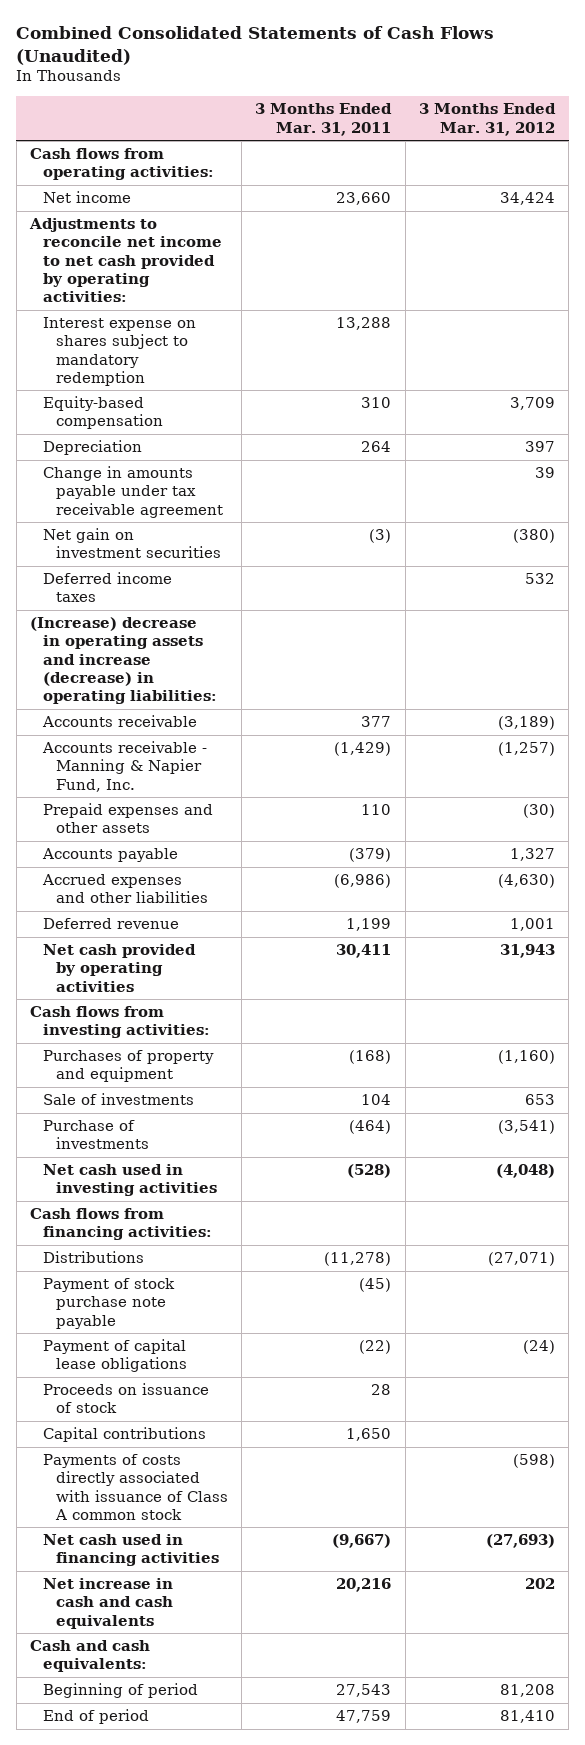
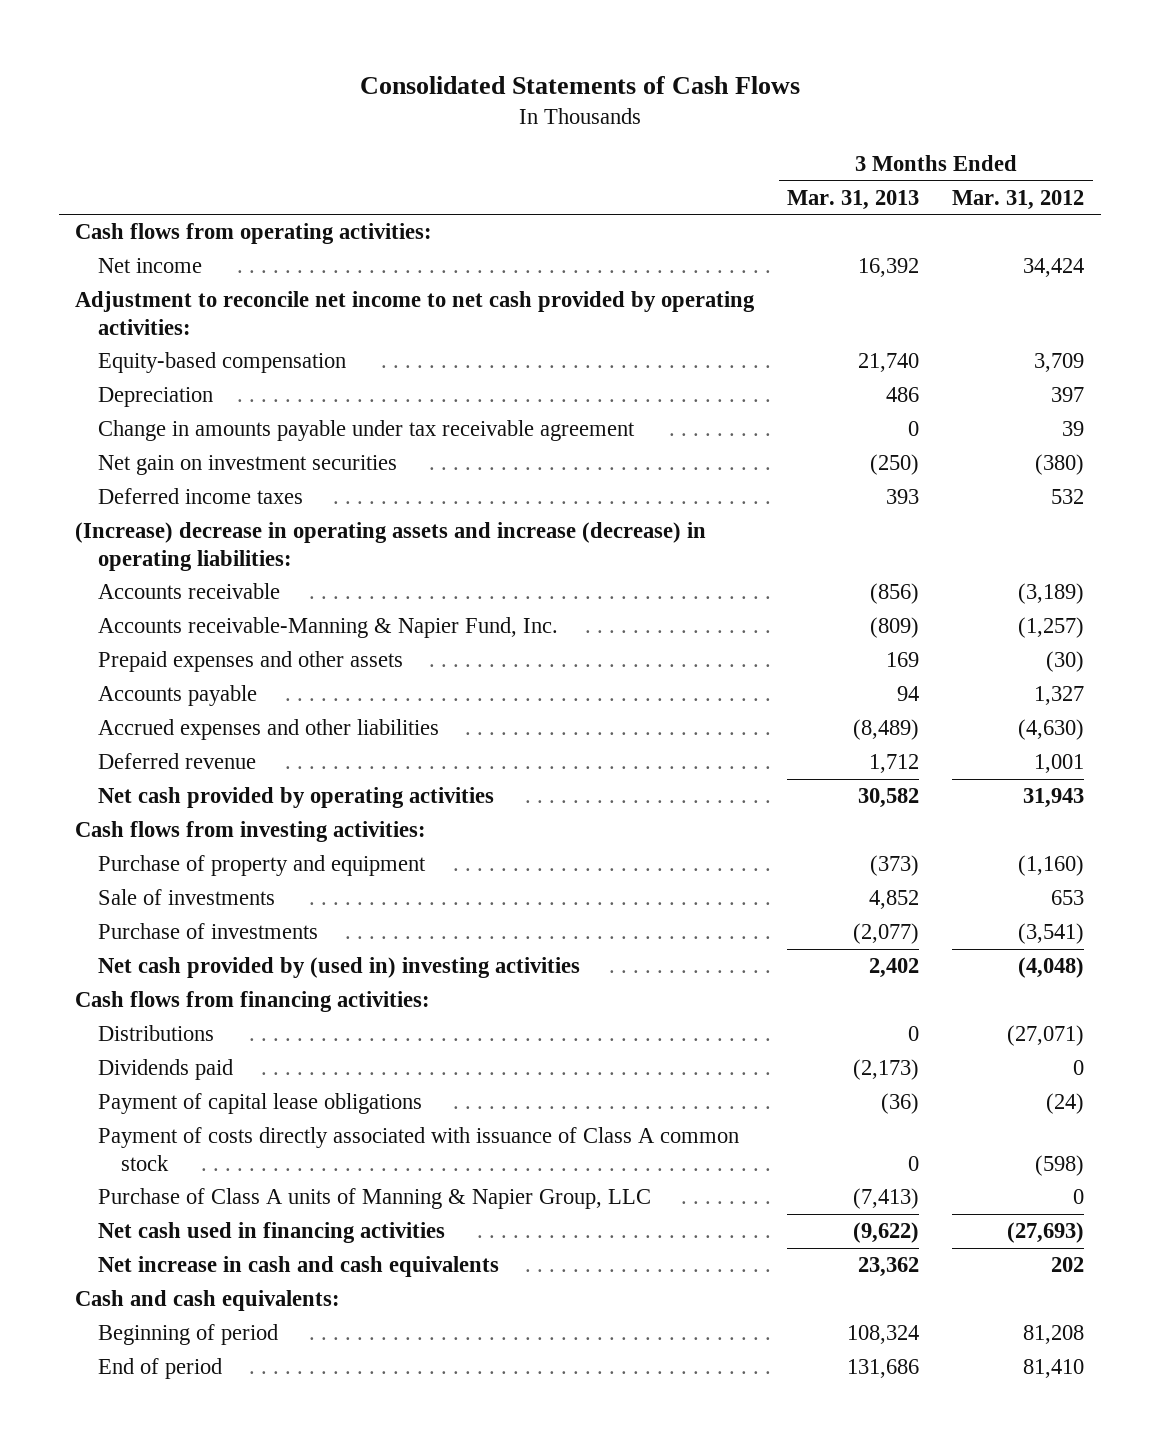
[16,26,495,65] Combined Consolidated Statements of Cash Flows (Unaudited) -> [359,75,800,94] Consolidated Statements of Cash Flows
[255,103,393,136] 3 Months Ended Mar. 31, 2011 -> none
none -> [787,189,920,210] Mar. 31, 2013
[42,317,196,386] Interest expense on shares subject to mandatory redemption -> none
[29,218,222,303] Adjustments to reconcile net income to net cash provided by operating activities: -> [75,291,756,335] Adjustment to reconcile net income to net cash provided by operating activities:
[41,741,207,792] Accounts receivable - Manning & Napier Fund, Inc. -> [98,617,559,639] Accounts receivable-Manning & Napier Fund, Inc.
[42,1050,214,1083] Purchases of property and equipment -> [98,855,427,877] Purchase of property and equipment
[42,1164,217,1197] Net cash used in investing activities -> [98,957,581,979] Net cash provided by (used in) investing activities
[42,1278,175,1329] Payment of stock purchase note payable -> none
none -> [98,1059,234,1081] Dividends paid
[42,1383,209,1414] Proceeds on issuance of stock -> none
[42,1427,206,1443] Capital contributions -> none
[42,1454,228,1520] Payments of costs directly associated with issuance of Class A common stock -> [98,1127,740,1171] Payment of costs directly associated with issuance of Class A common stock
none -> [98,1188,652,1210] Purchase of Class A units of Manning & Napier Group, LLC

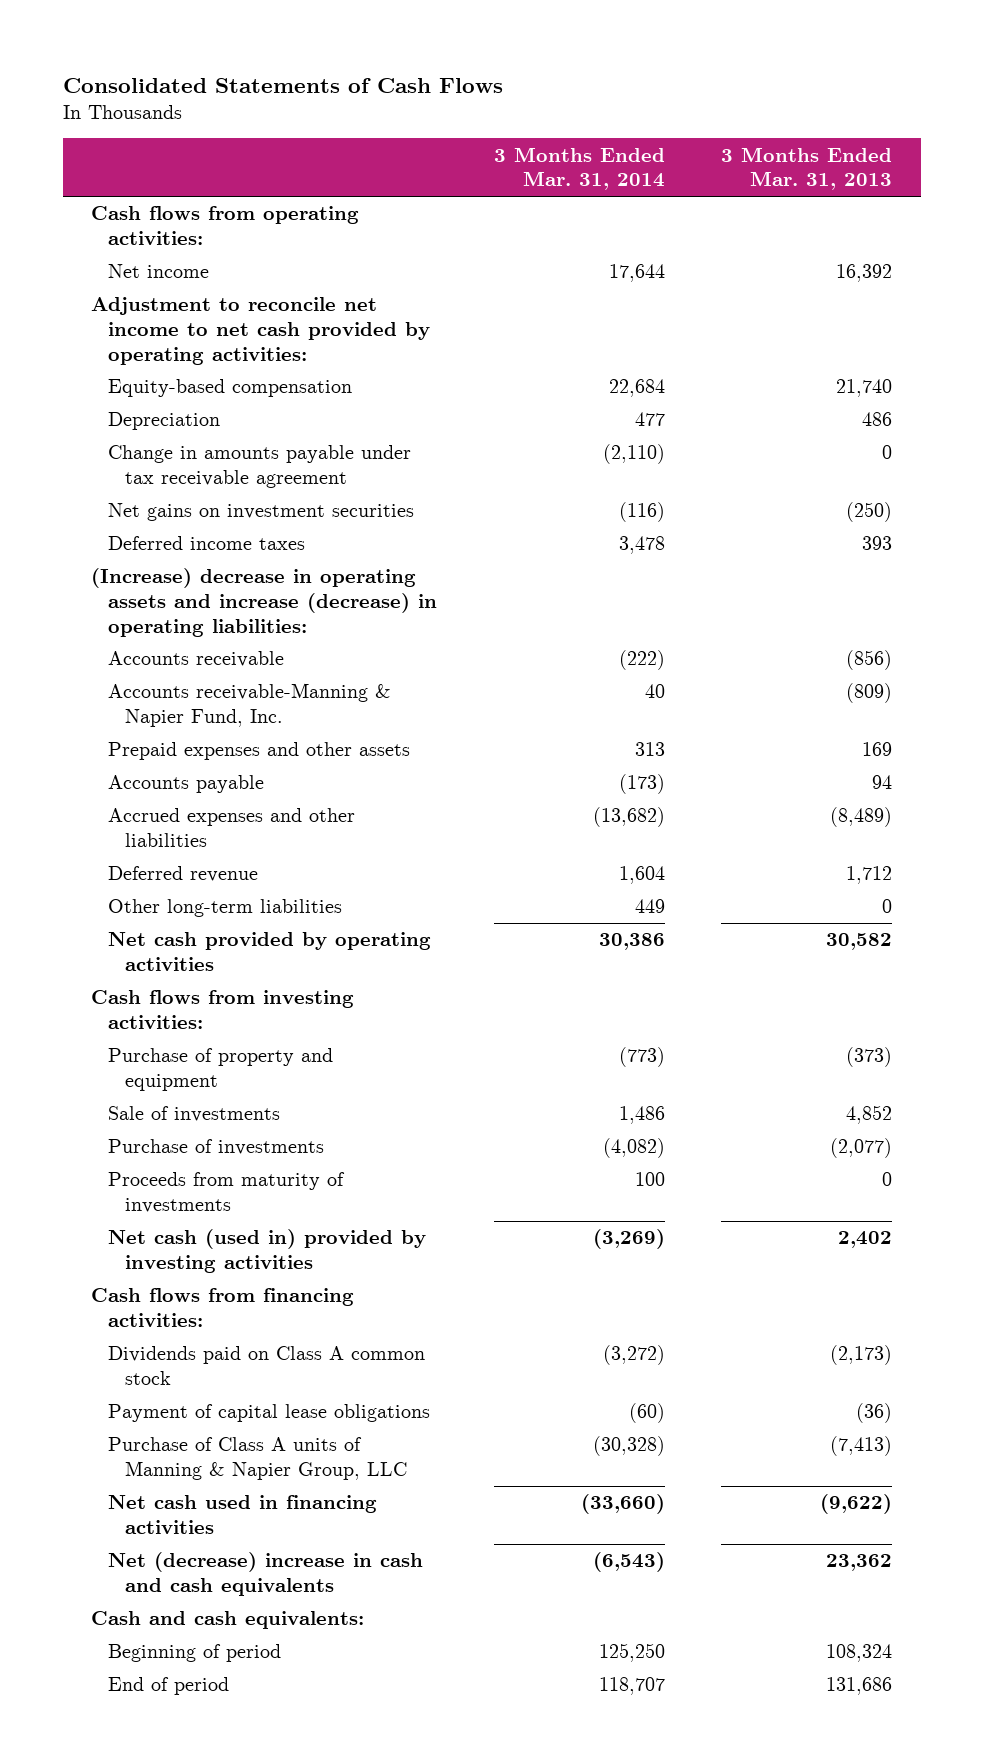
[952,189,1085,210] Mar. 31, 2012 -> none
none -> [493,146,665,191] 3 Months Ended Mar. 31, 2014
[98,455,398,476] Net gain on investment securities -> [108,503,415,522] Net gains on investment securities
none -> [108,899,343,918] Other long-term liabilities
none -> [108,1172,346,1213] Proceeds from maturity of investments
[98,957,581,979] Net cash provided by (used in) investing activities -> [108,1229,427,1273] Net cash (used in) provided by investing activities
[98,1025,215,1042] Distributions -> none
[98,1059,234,1081] Dividends paid -> [108,1346,426,1385] Dividends paid on Class A common stock
[98,1127,740,1171] Payment of costs directly associated with issuance of Class A common stock -> none
[98,1256,500,1278] Net increase in cash and cash equivalents -> [108,1552,424,1596] Net (decrease) increase in cash and cash equivalents

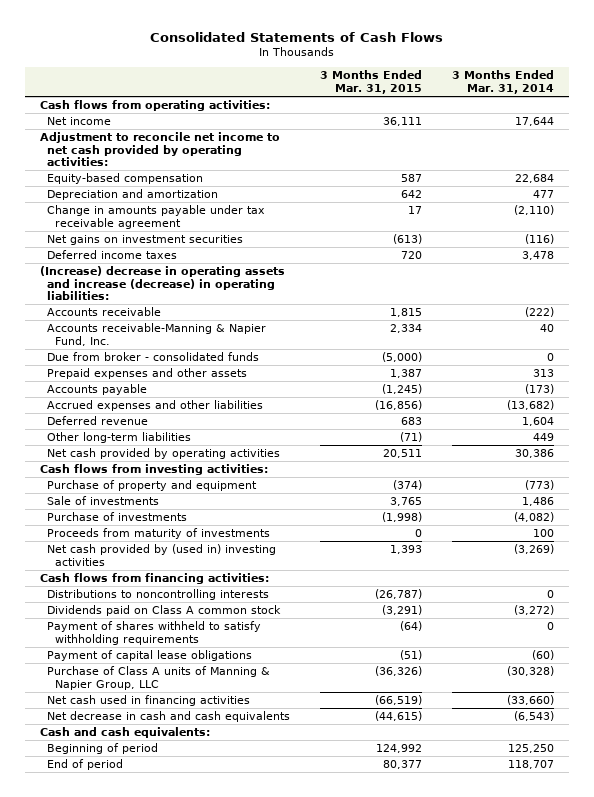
[721,146,893,191] 3 Months Ended Mar. 31, 2013 -> none
none -> [320,70,423,95] 3 Months Ended Mar. 31, 2015
[108,412,221,431] Depreciation -> [47,188,219,200] Depreciation and amortization
none -> [47,351,260,361] Due from broker - consolidated funds
[108,1229,427,1273] Net cash (used in) provided by investing activities -> [47,543,277,566] Net cash provided by (used in) investing activities
none -> [47,588,270,600] Distributions to noncontrolling interests
none -> [47,620,262,645] Payment of shares withheld to satisfy withholding requirements
[108,1552,424,1596] Net (decrease) increase in cash and cash equivalents -> [47,710,291,722] Net decrease in cash and cash equivalents

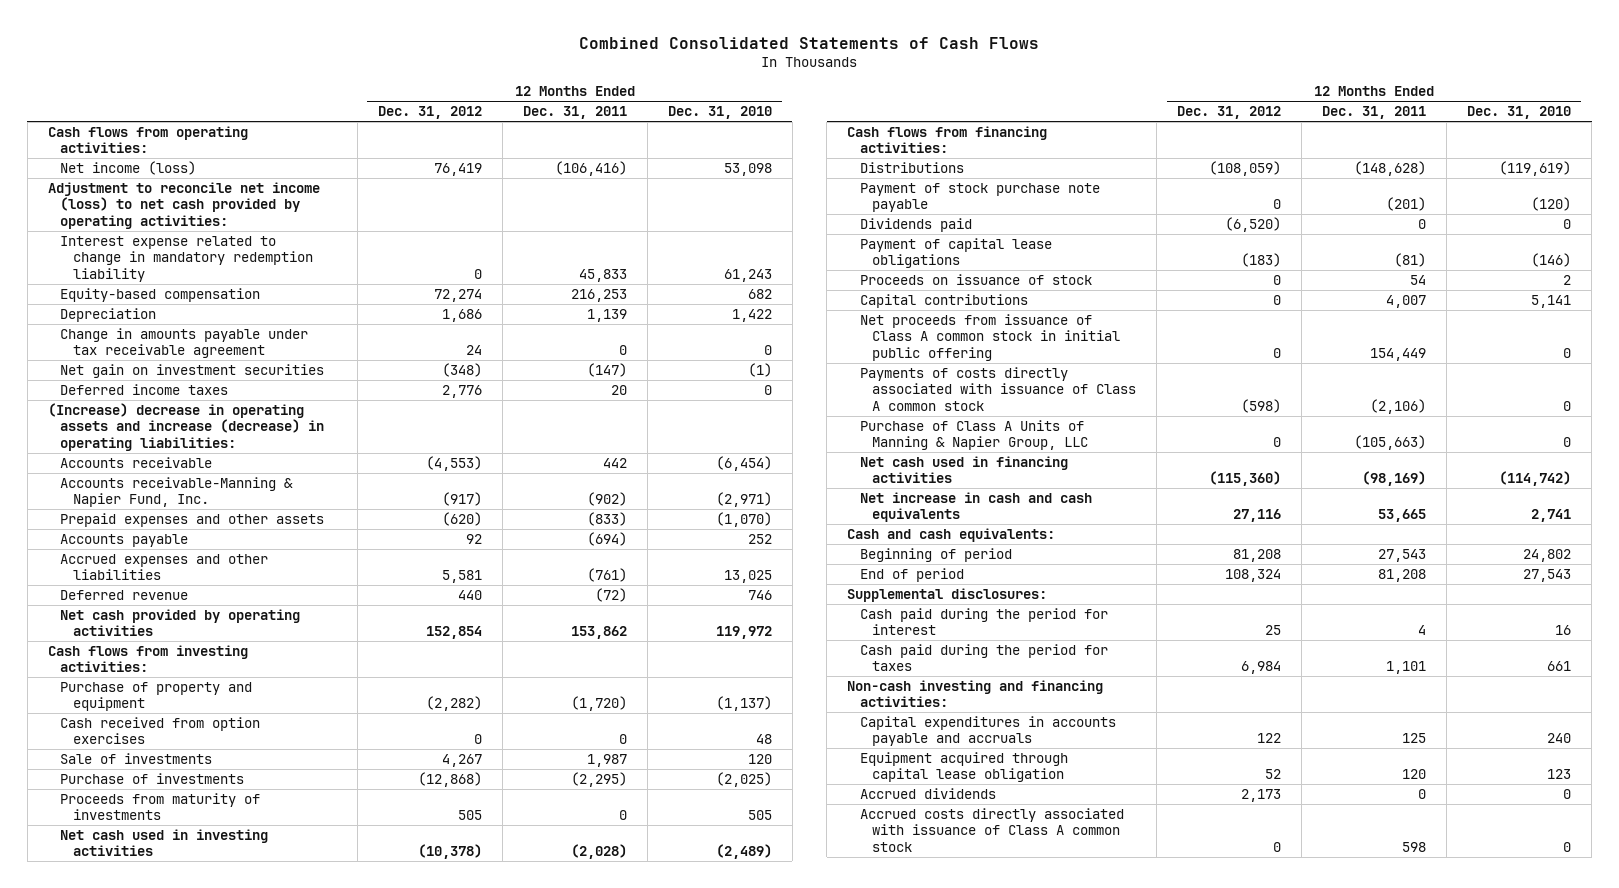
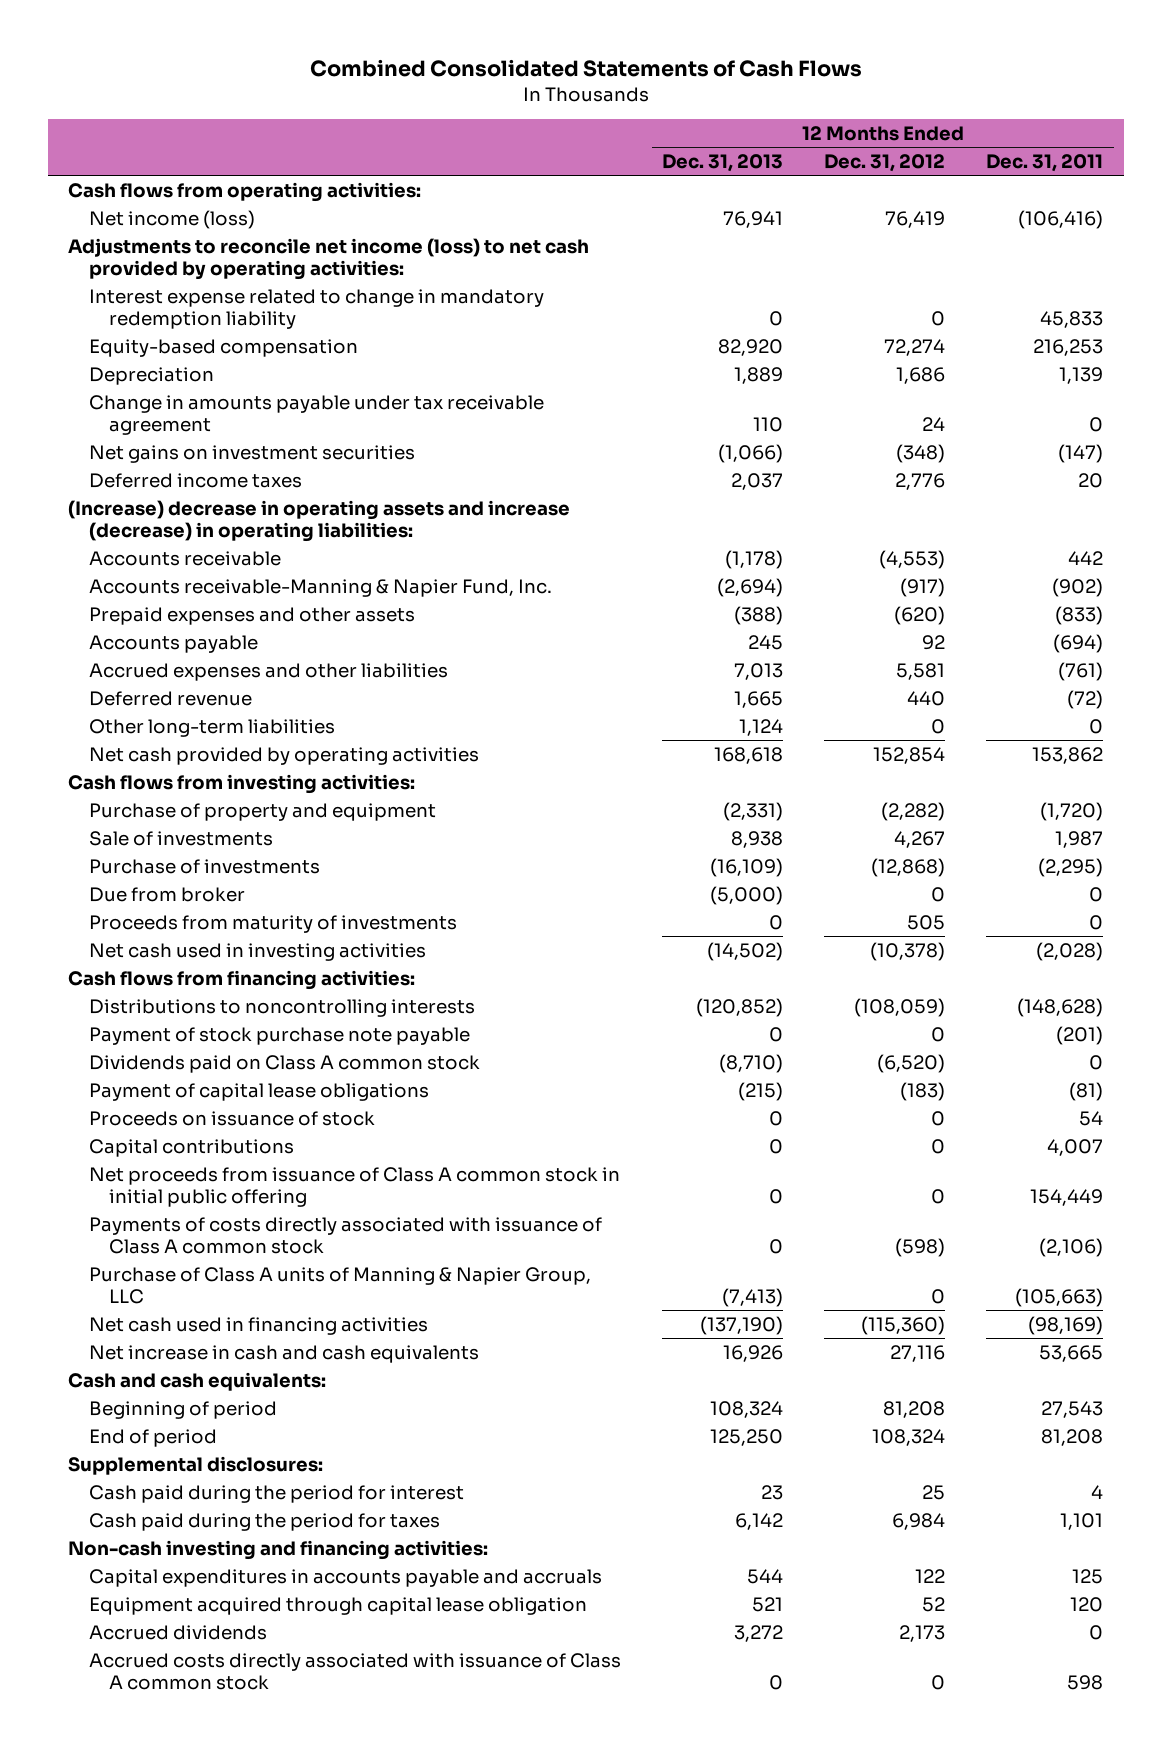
[667,106,772,120] Dec. 31, 2010 -> none
none -> [661,153,783,172] Dec. 31, 2013
[47,182,320,229] Adjustment to reconcile net income (loss) to net cash provided by operating activities: -> [68,237,590,281] Adjustments to reconcile net income (loss) to net cash provided by operating activities:
[60,364,325,379] Net gain on investment securities -> [88,444,415,463] Net gains on investment securities
none -> [88,718,335,737] Other long-term liabilities
[60,717,261,745] Cash received from option exercises -> none
none -> [88,886,245,902] Due from broker
[859,162,964,174] Distributions -> [88,998,475,1017] Distributions to noncontrolling interests
[859,218,972,233] Dividends paid -> [88,1054,480,1073] Dividends paid on Class A common stock
[859,420,1089,451] Purchase of Class A Units of Manning & Napier Group, LLC -> [88,1266,591,1305] Purchase of Class A units of Manning & Napier Group, LLC

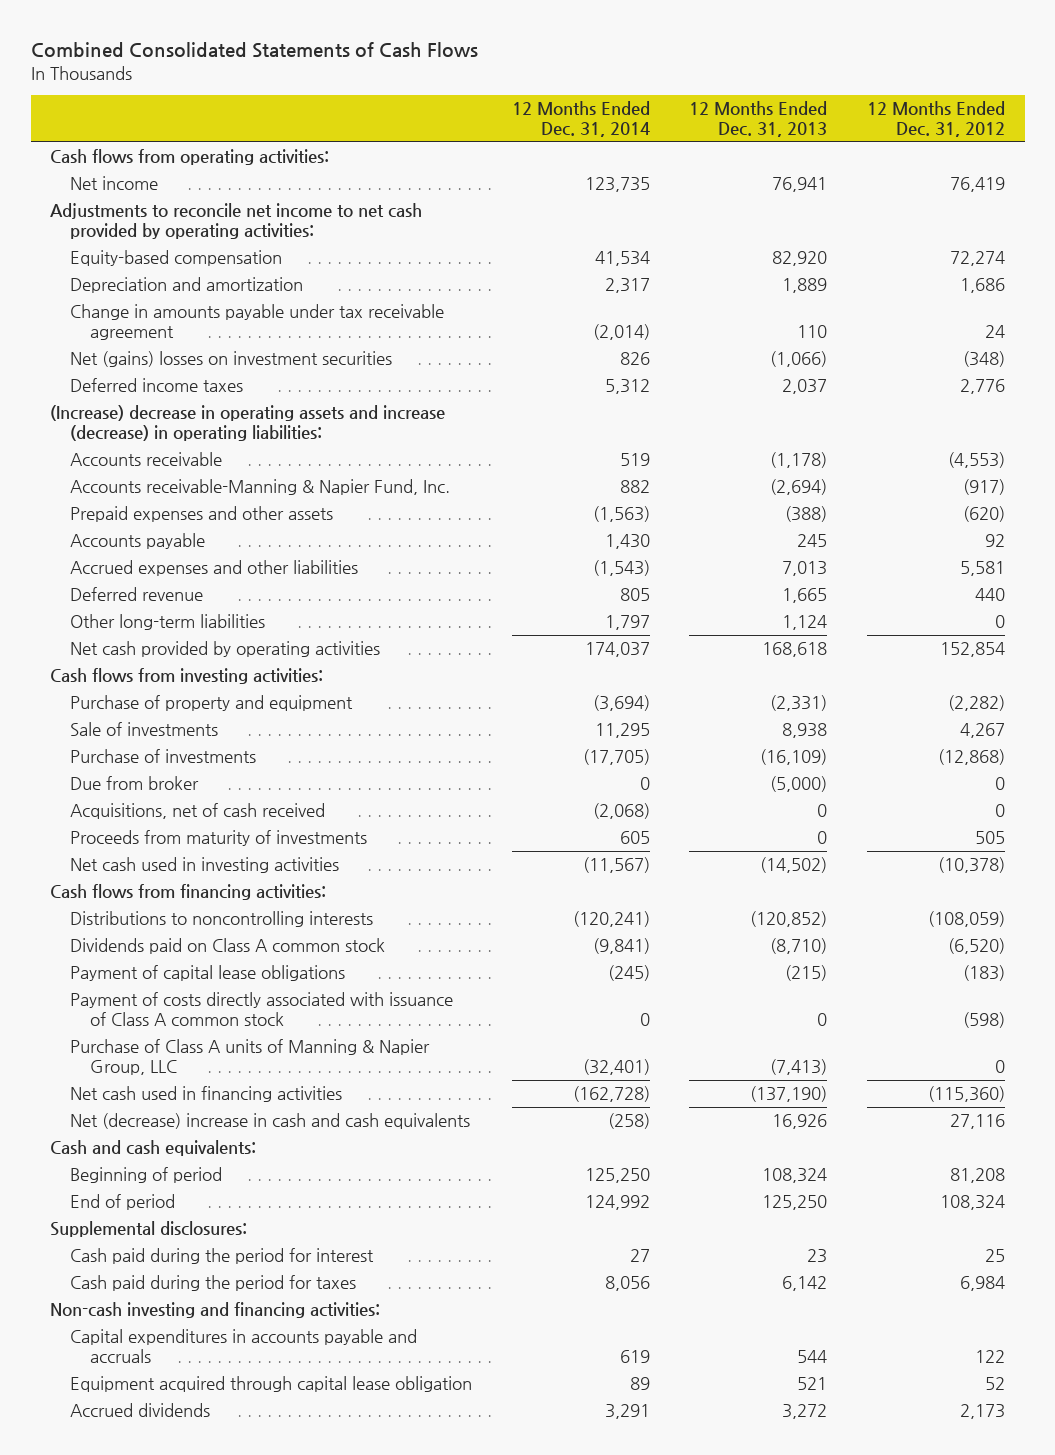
[986,153,1104,172] Dec. 31, 2011 -> none
none -> [511,101,650,138] 12 Months Ended Dec. 31, 2014
[88,288,544,330] Interest expense related to change in mandatory redemption liability -> none
[88,209,255,229] Net income (loss) -> [70,176,159,191] Net income
[68,237,590,281] Adjustments to reconcile net income (loss) to net cash provided by operating activities: -> [50,203,423,240] Adjustments to reconcile net income to net cash provided by operating activities:
[88,366,214,385] Depreciation -> [70,277,304,294] Depreciation and amortization
[88,444,415,463] Net gains on investment securities -> [70,351,393,368] Net (gains) losses on investment securities
none -> [70,803,326,820] Acquisitions, net of cash received
[88,1026,470,1045] Payment of stock purchase note payable -> none
[88,1110,375,1126] Proceeds on issuance of stock -> none
[88,1138,294,1157] Capital contributions -> none
[88,1166,620,1208] Net proceeds from issuance of Class A common stock in initial public offering -> none
[88,1216,602,1255] Payments of costs directly associated with issuance of Class A common stock -> [70,992,454,1027] Payment of costs directly associated with issuance of Class A common stock
[88,1344,479,1363] Net increase in cash and cash equivalents -> [70,1113,471,1130] Net (decrease) increase in cash and cash equivalents
[88,1652,621,1691] Accrued costs directly associated with issuance of Class A common stock -> none

